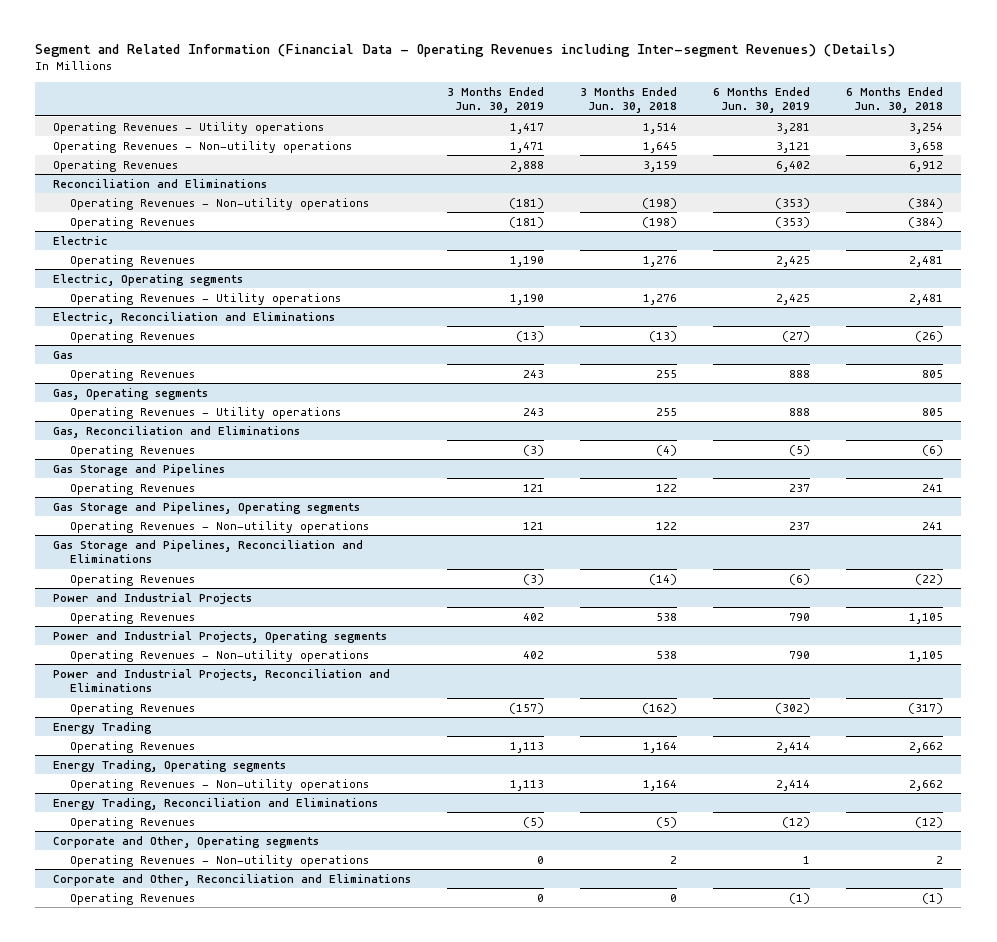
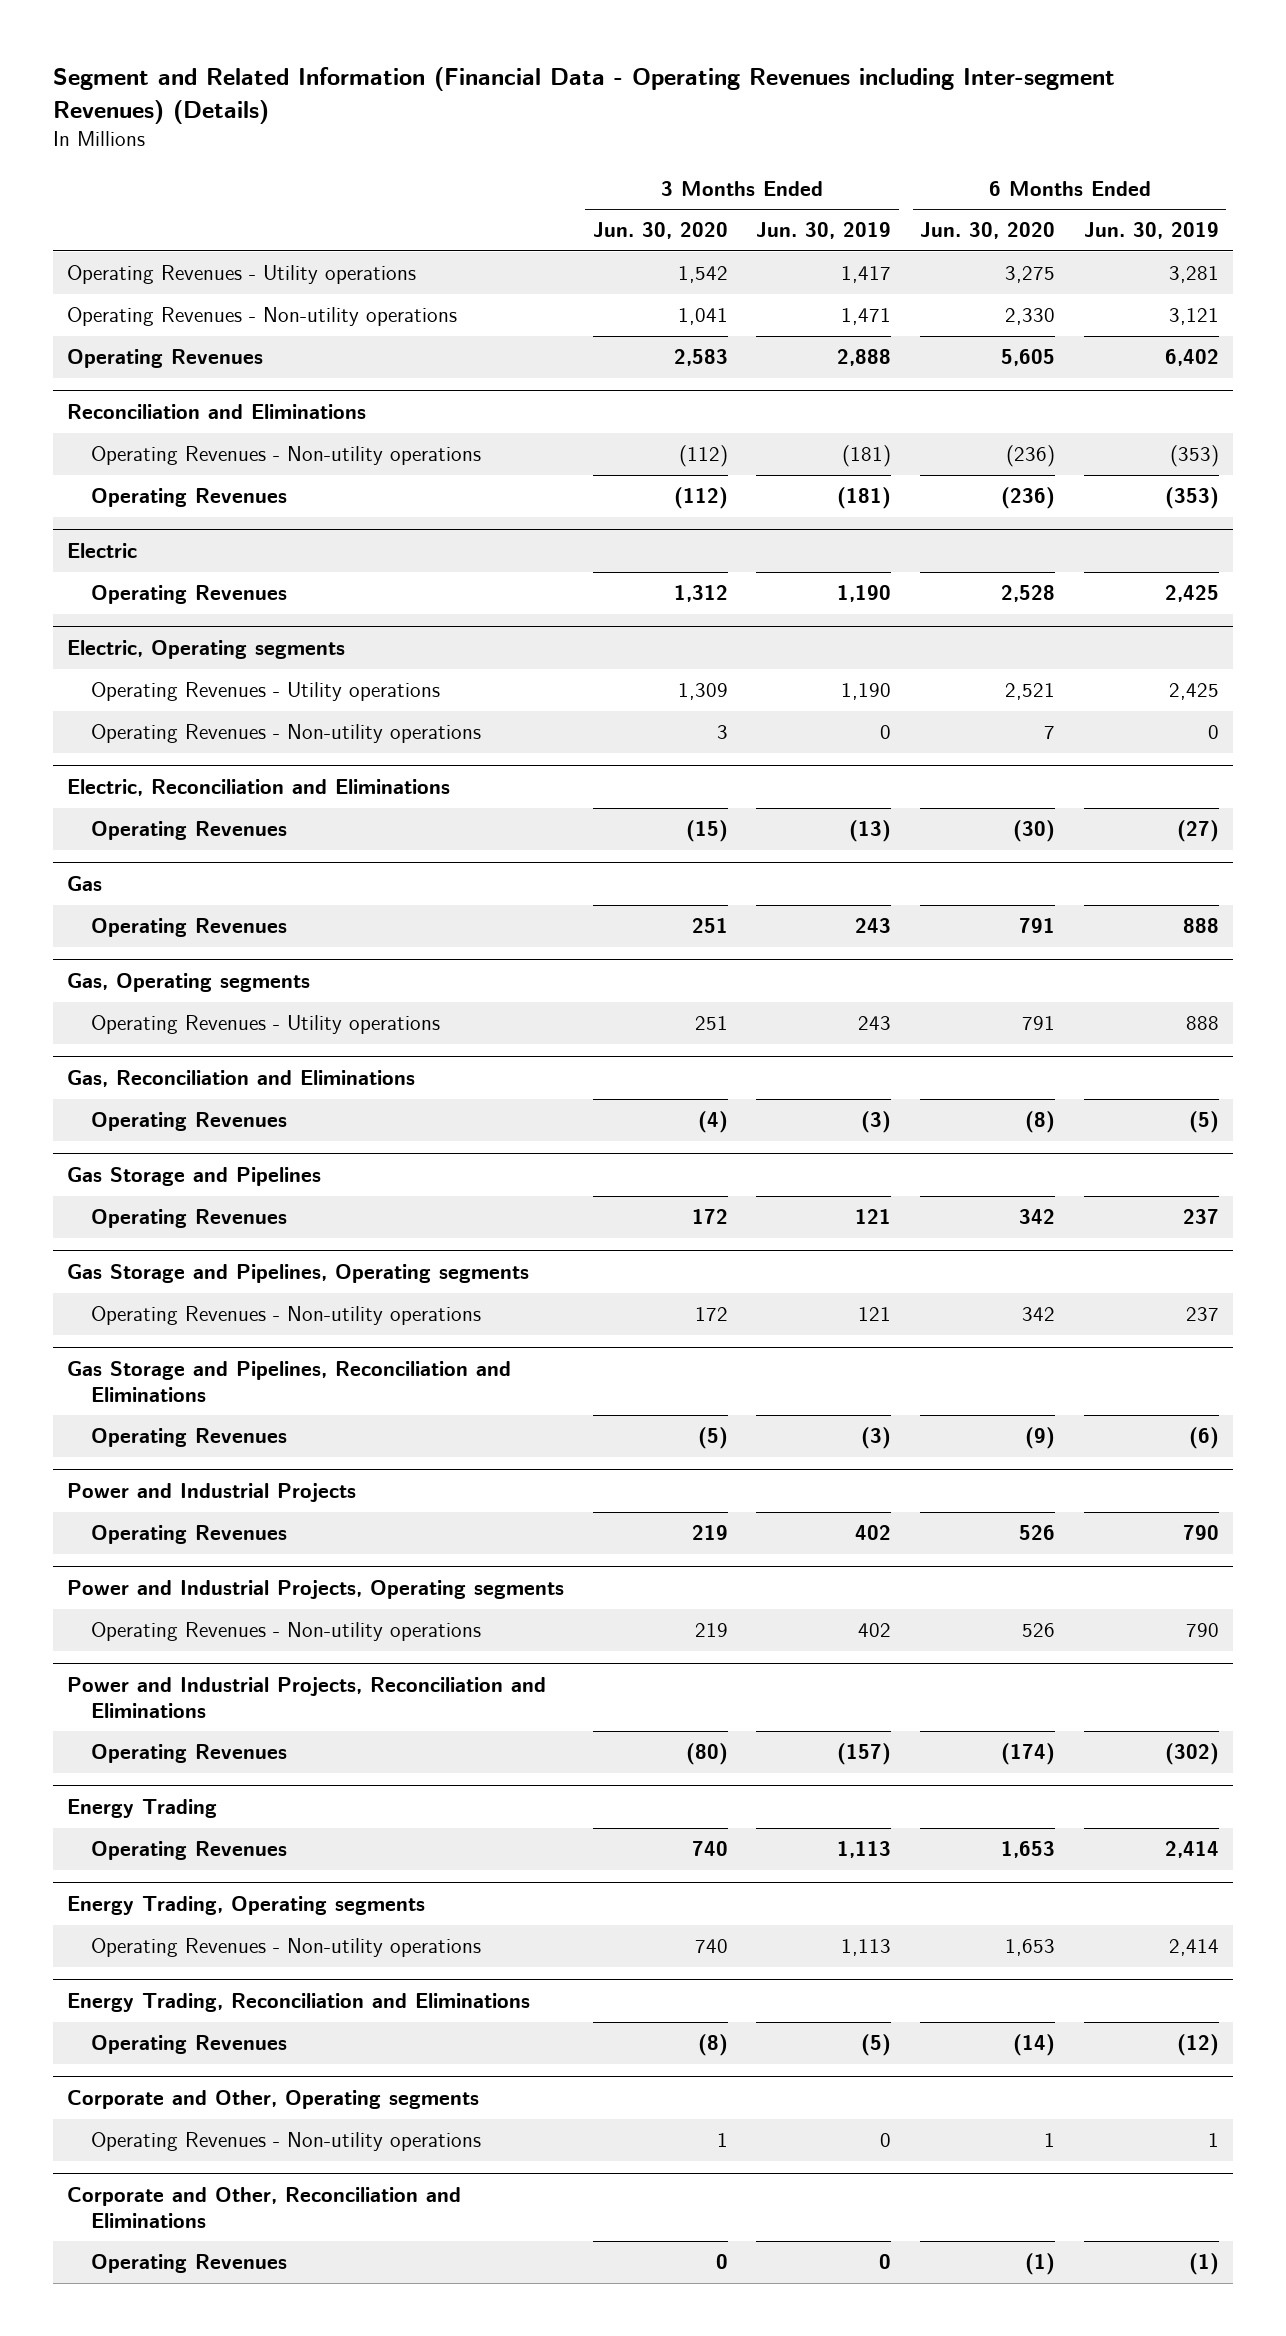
[580,87,678,114] 3 Months Ended Jun. 30, 2018 -> none
[846,87,944,114] 6 Months Ended Jun. 30, 2018 -> none
none -> [592,222,728,240] Jun. 30, 2020
none -> [920,222,1056,240] Jun. 30, 2020
none -> [91,724,482,744] Operating Revenues - Non-utility operations

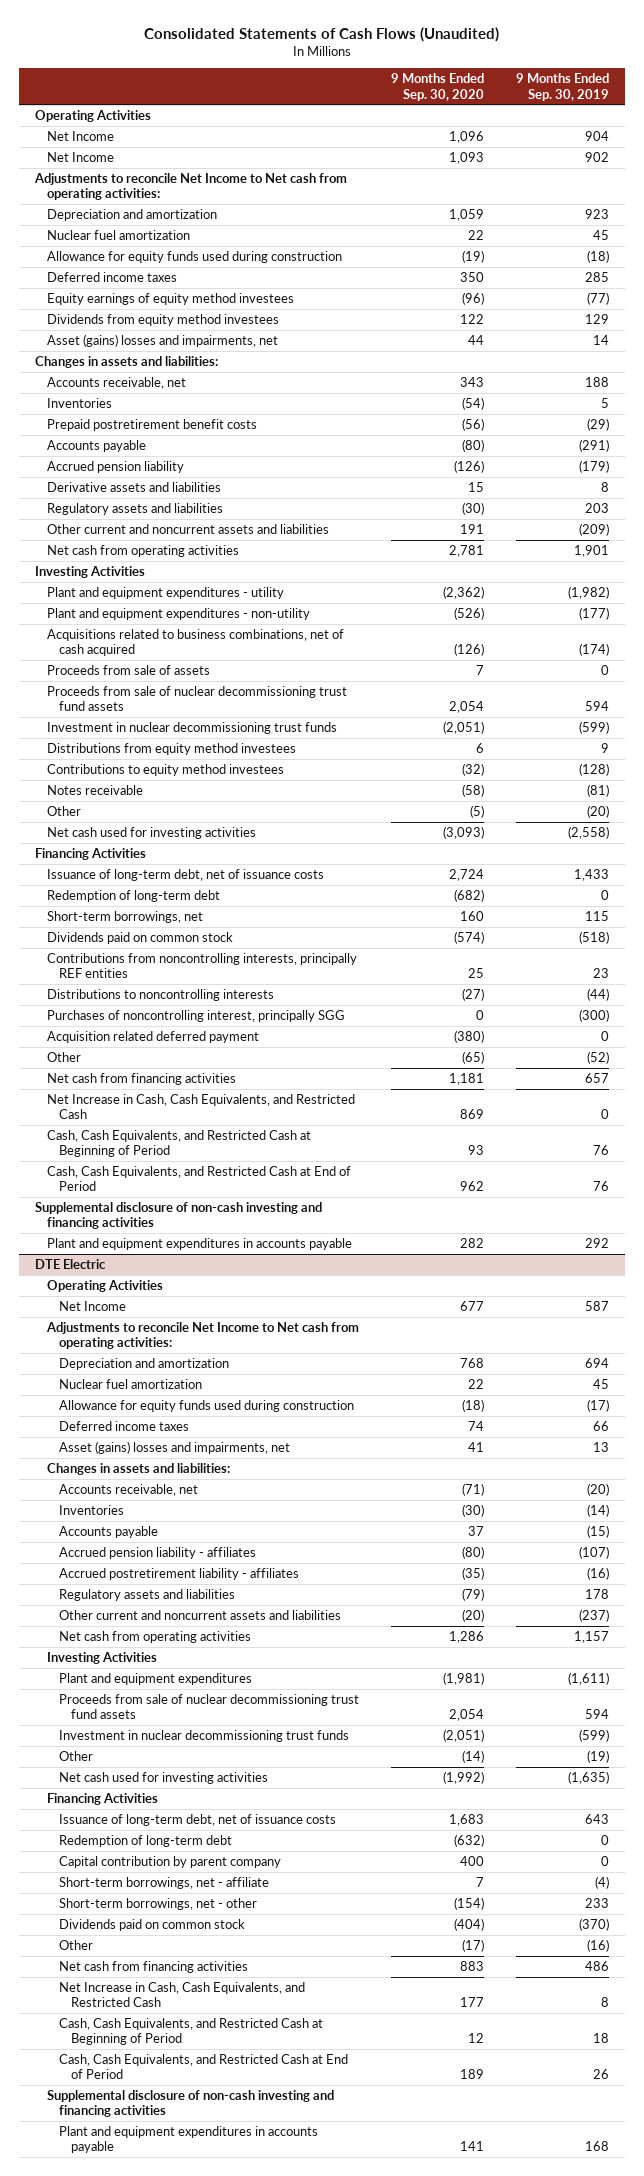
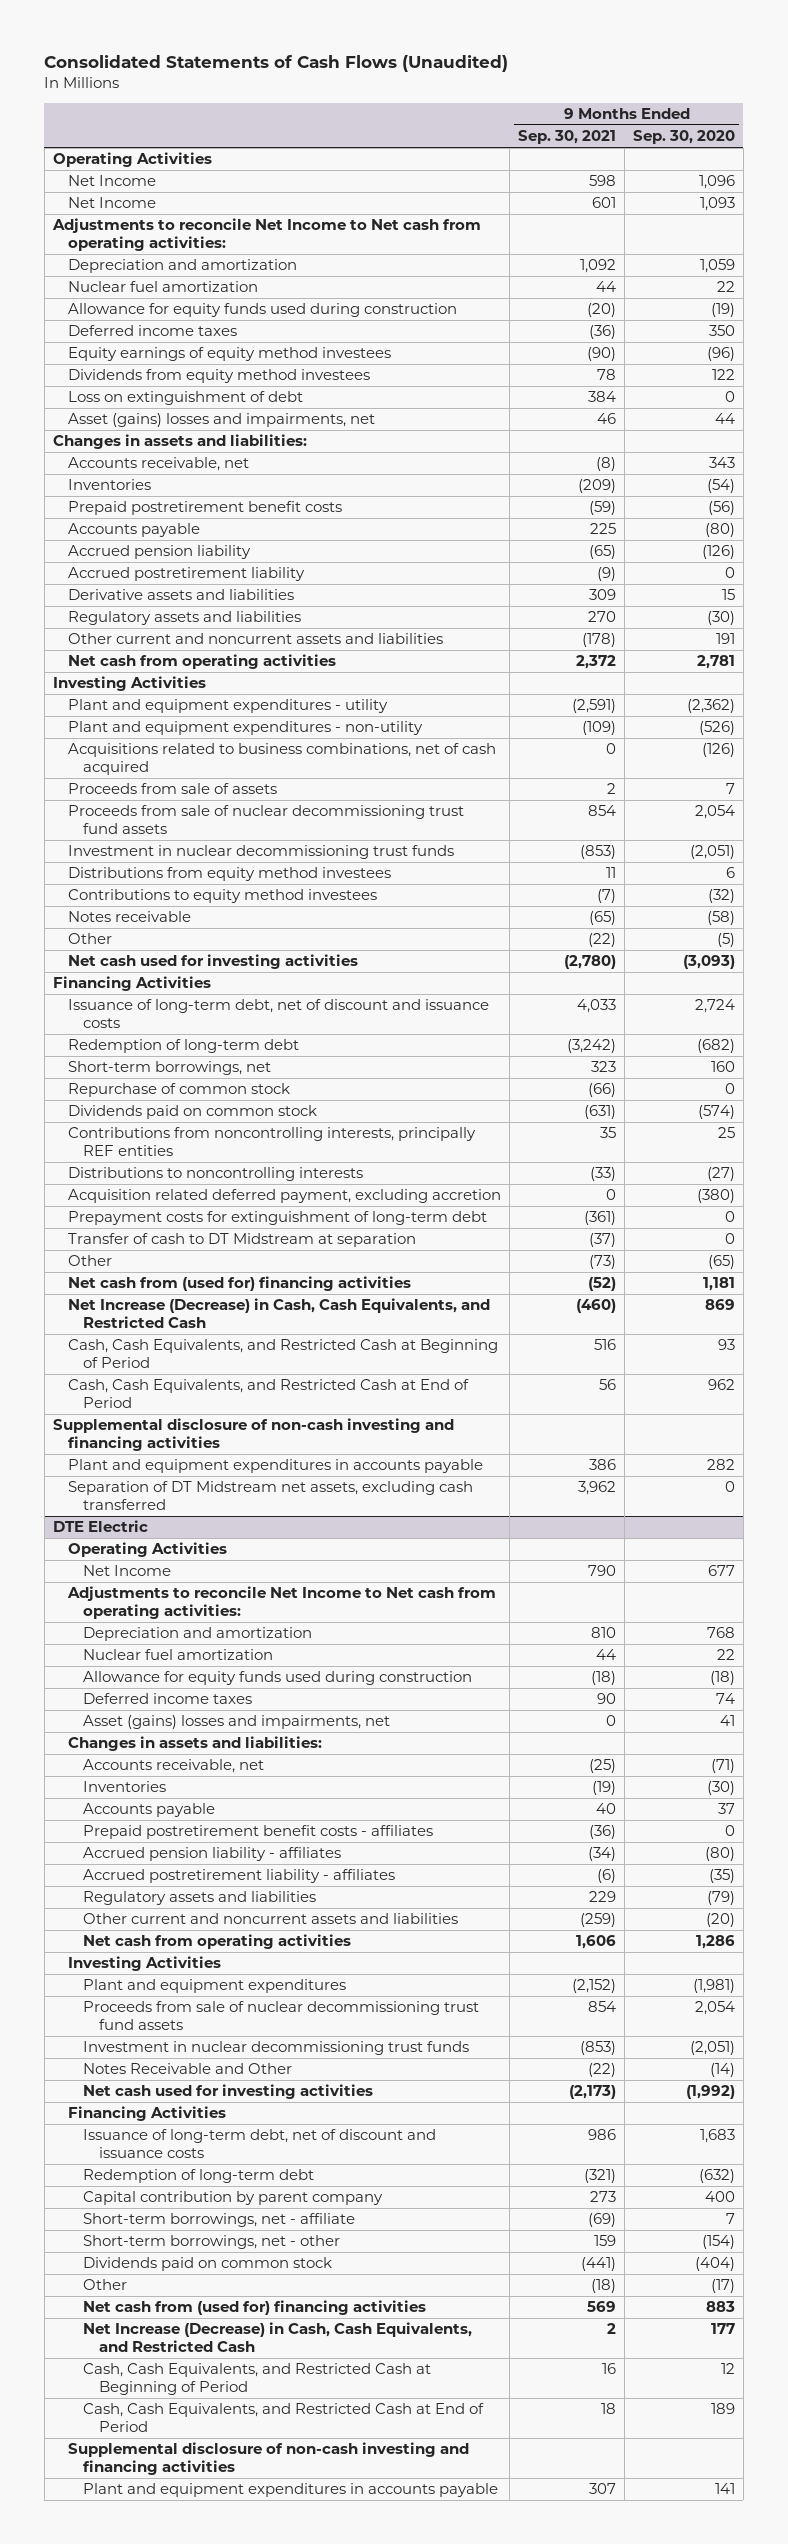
[515,73,609,101] 9 Months Ended Sep. 30, 2019 -> none
none -> [518,130,617,145] Sep. 30, 2021
none -> [68,391,304,406] Loss on extinguishment of debt
none -> [68,567,306,582] Accrued postretirement liability
[46,868,324,881] Issuance of long-term debt, net of issuance costs -> [68,999,490,1028] Issuance of long-term debt, net of discount and issuance costs
none -> [68,1083,291,1098] Repurchase of common stock
[46,1009,345,1022] Purchases of noncontrolling interest, principally SGG -> none
[46,1030,259,1043] Acquisition related deferred payment -> [68,1189,502,1204] Acquisition related deferred payment, excluding accretion
none -> [68,1211,488,1226] Prepayment costs for extinguishment of long-term debt
none -> [68,1233,417,1248] Transfer of cash to DT Midstream at separation
[46,1072,236,1085] Net cash from financing activities -> [68,1276,412,1292] Net cash from (used for) financing activities
[46,1093,355,1120] Net Increase in Cash, Cash Equivalents, and Restricted Cash -> [68,1298,491,1328] Net Increase (Decrease) in Cash, Cash Equivalents, and Restricted Cash
none -> [68,1481,474,1510] Separation of DT Midstream net assets, excluding cash transferred
none -> [83,1825,434,1840] Prepaid postretirement benefit costs - affiliates
[58,1750,93,1761] Other -> none
none -> [83,2063,293,2075] Notes Receivable and Other
[58,1813,336,1826] Issuance of long-term debt, net of issuance costs -> [83,2129,437,2158] Issuance of long-term debt, net of discount and issuance costs
[58,1960,248,1973] Net cash from financing activities -> [83,2300,427,2316] Net cash from (used for) financing activities
[58,1981,305,2008] Net Increase in Cash, Cash Equivalents, and Restricted Cash -> [83,2322,473,2352] Net Increase (Decrease) in Cash, Cash Equivalents, and Restricted Cash

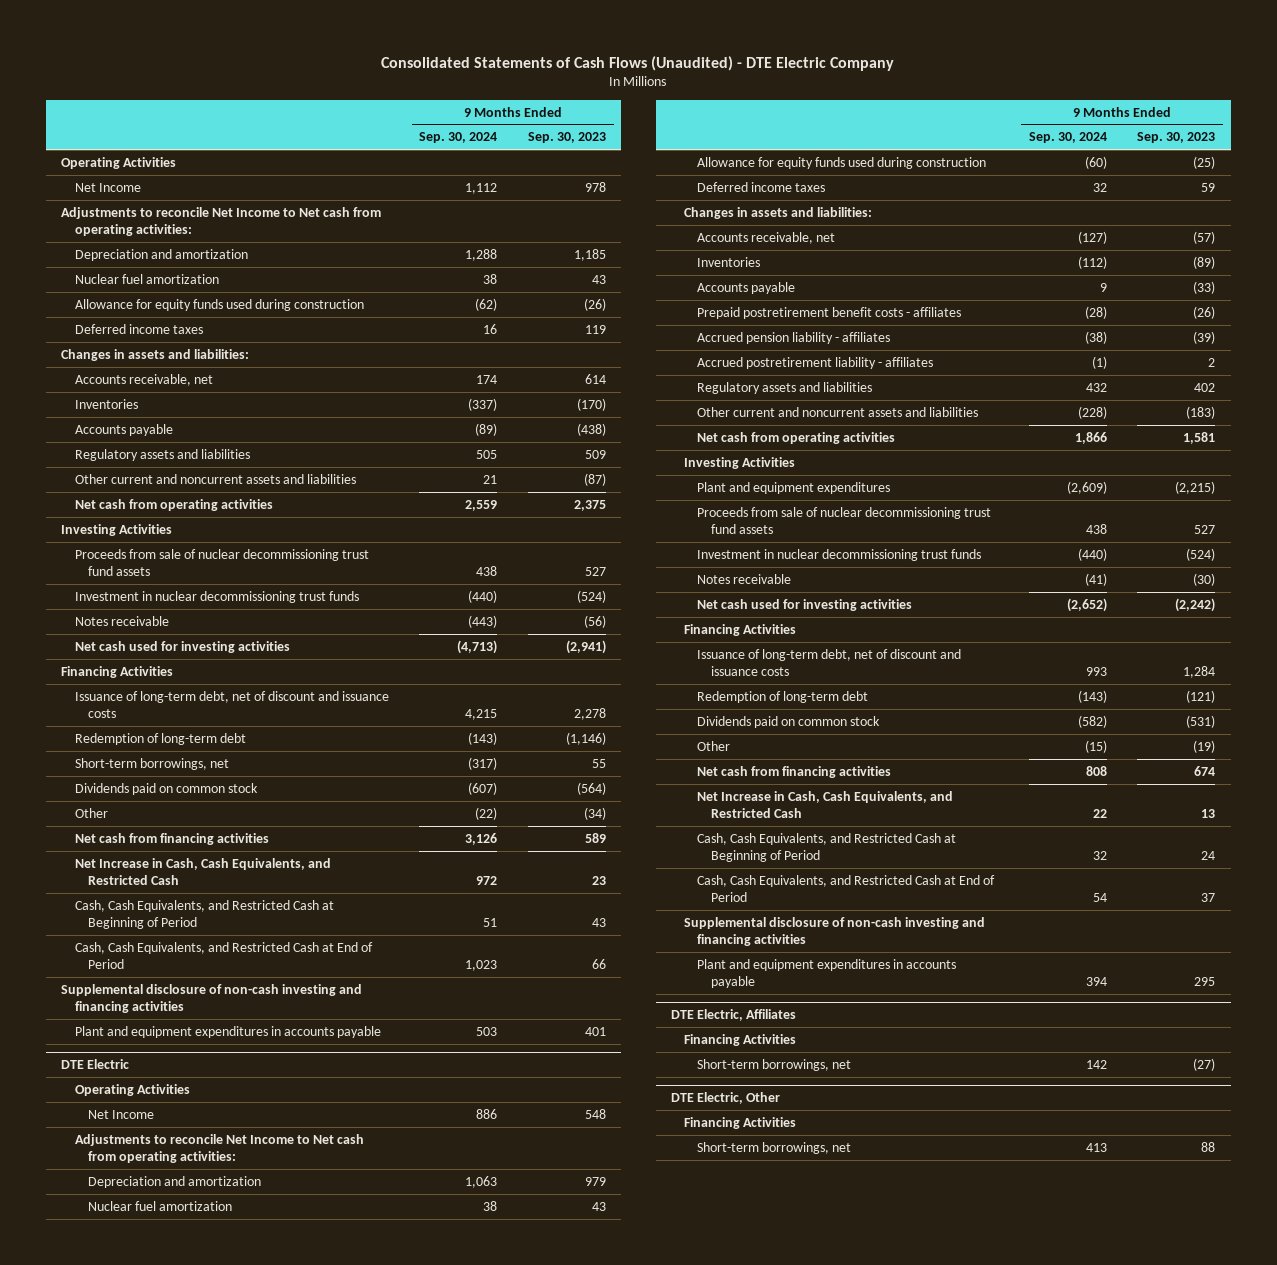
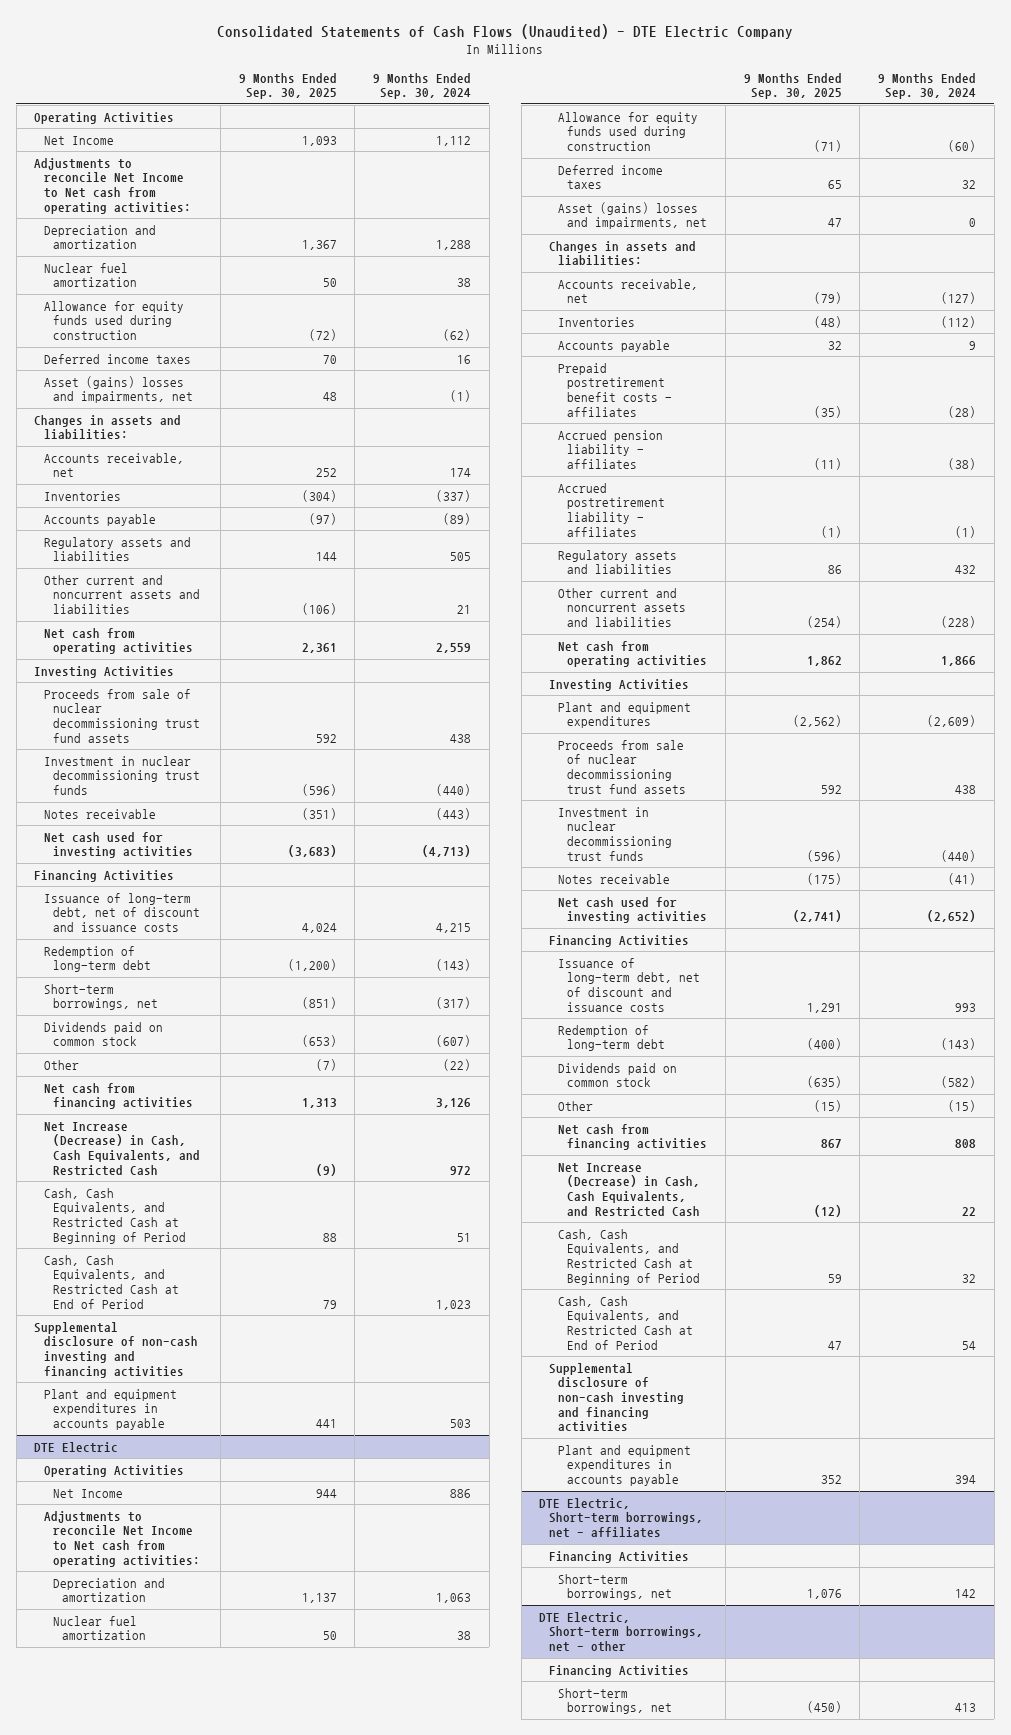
[527,132,606,144] Sep. 30, 2023 -> none
none -> [238,72,337,100] 9 Months Ended Sep. 30, 2025
none -> [43,375,193,404] Asset (gains) losses and impairments, net
[74,857,331,885] Net Increase in Cash, Cash Equivalents, and Restricted Cash -> [43,1121,200,1176] Net Increase (Decrease) in Cash, Cash Equivalents, and Restricted Cash
none -> [557,201,708,230] Asset (gains) losses and impairments, net
[697,790,954,818] Net Increase in Cash, Cash Equivalents, and Restricted Cash -> [557,1162,701,1217] Net Increase (Decrease) in Cash, Cash Equivalents, and Restricted Cash
[670,1009,796,1022] DTE Electric, Affiliates -> none
none -> [539,1497,703,1539] DTE Electric, Short-term borrowings, net - affiliates
[670,1092,780,1105] DTE Electric, Other -> none
none -> [539,1611,703,1653] DTE Electric, Short-term borrowings, net - other

